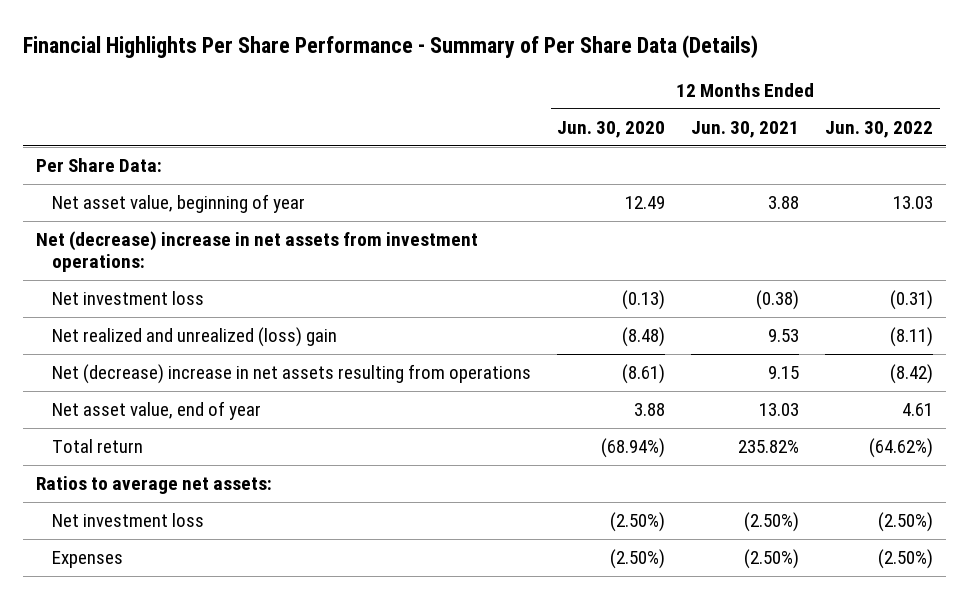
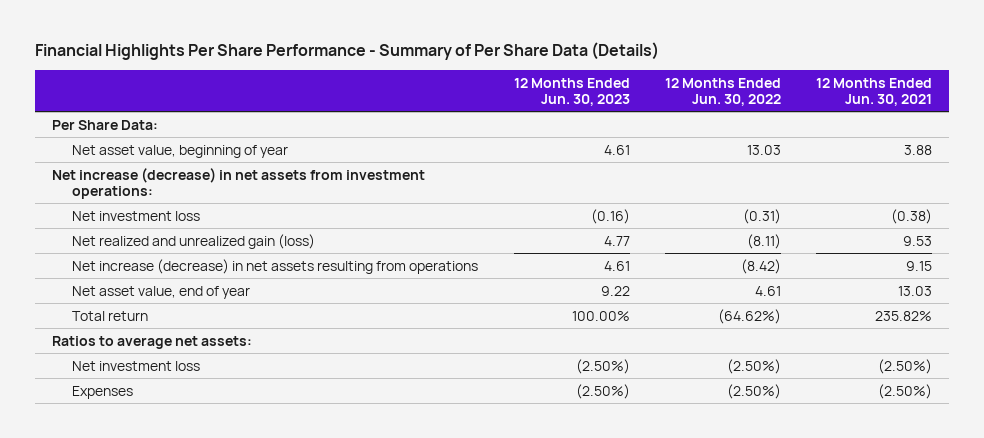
[557,121,666,139] Jun. 30, 2020 -> none
none -> [513,77,630,106] 12 Months Ended Jun. 30, 2023
[36,231,479,273] Net (decrease) increase in net assets from investment operations: -> [52,167,426,199] Net increase (decrease) in net assets from investment operations:
[52,327,338,348] Net realized and unrealized (loss) gain -> [72,233,316,249] Net realized and unrealized gain (loss)
[52,364,532,385] Net (decrease) increase in net assets resulting from operations -> [72,258,479,274] Net increase (decrease) in net assets resulting from operations

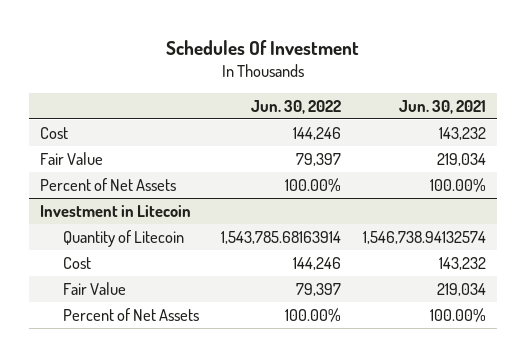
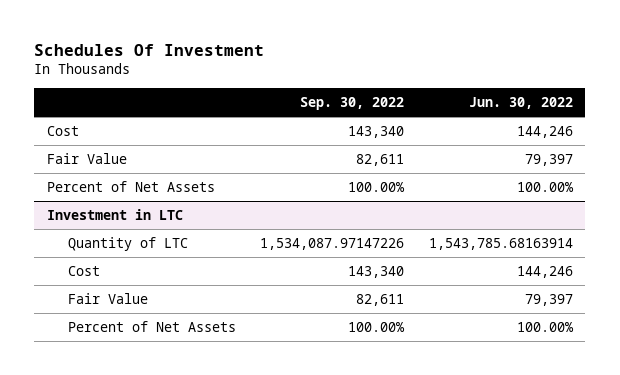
[399,100,487,115] Jun. 30, 2021 -> none
none -> [300,97,405,111] Sep. 30, 2022
[39,204,191,217] Investment in Litecoin -> [46,209,183,221] Investment in LTC
[62,229,184,247] Quantity of Litecoin -> [67,237,188,252] Quantity of LTC

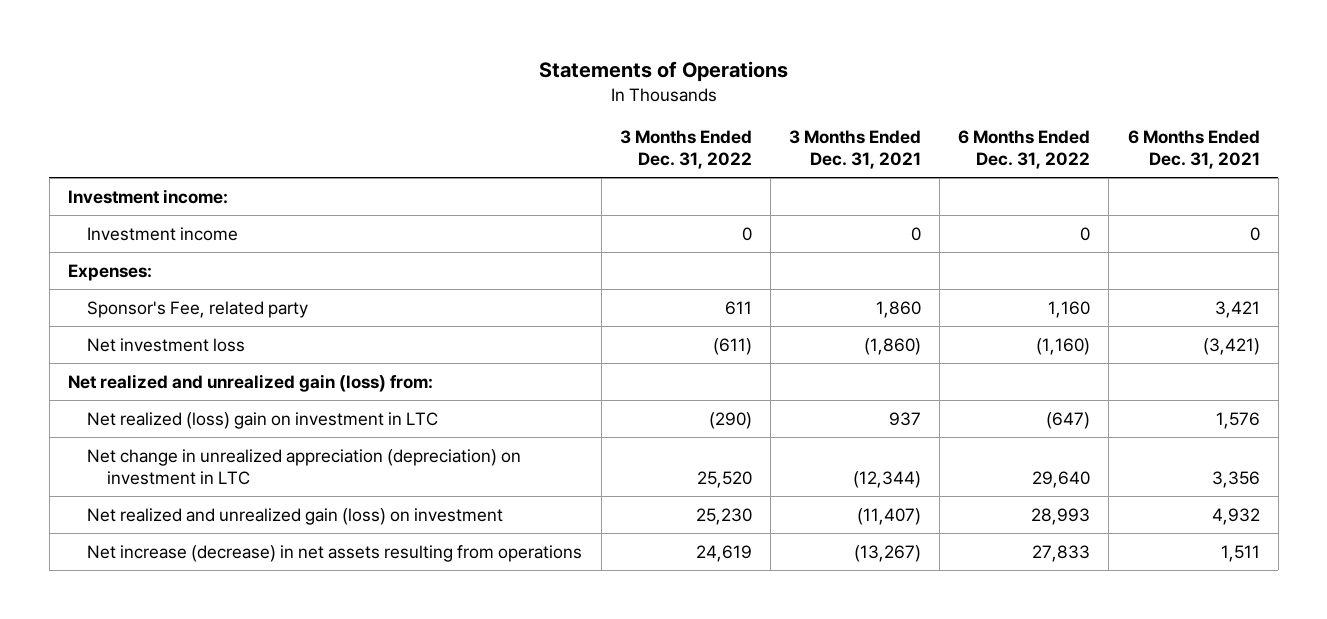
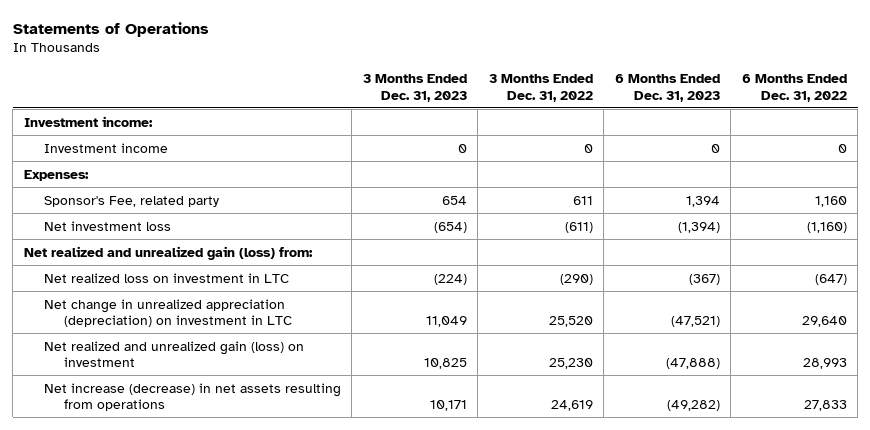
[788,129,921,170] 3 Months Ended Dec. 31, 2021 -> none
[1127,129,1260,170] 6 Months Ended Dec. 31, 2021 -> none
none -> [362,74,467,102] 3 Months Ended Dec. 31, 2023
none -> [614,74,720,102] 6 Months Ended Dec. 31, 2023
[87,411,439,429] Net realized (loss) gain on investment in LTC -> [44,272,290,283] Net realized loss on investment in LTC

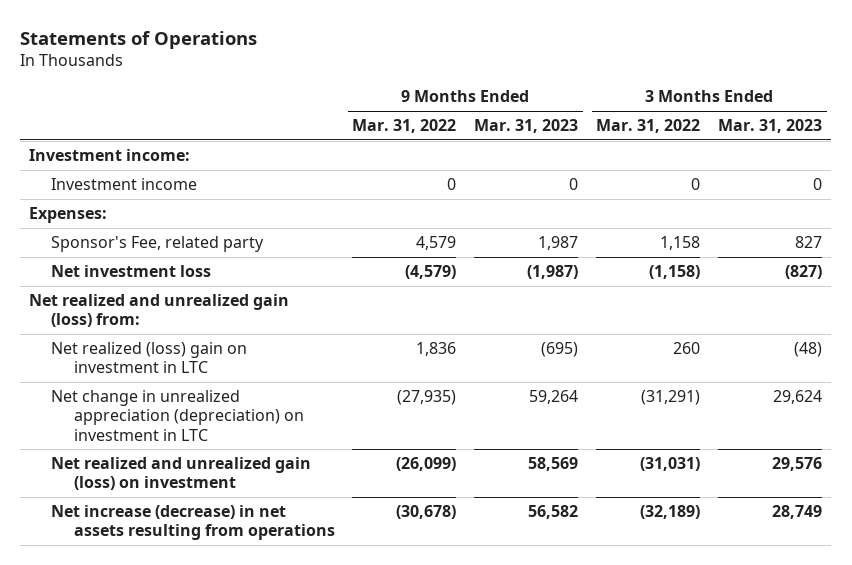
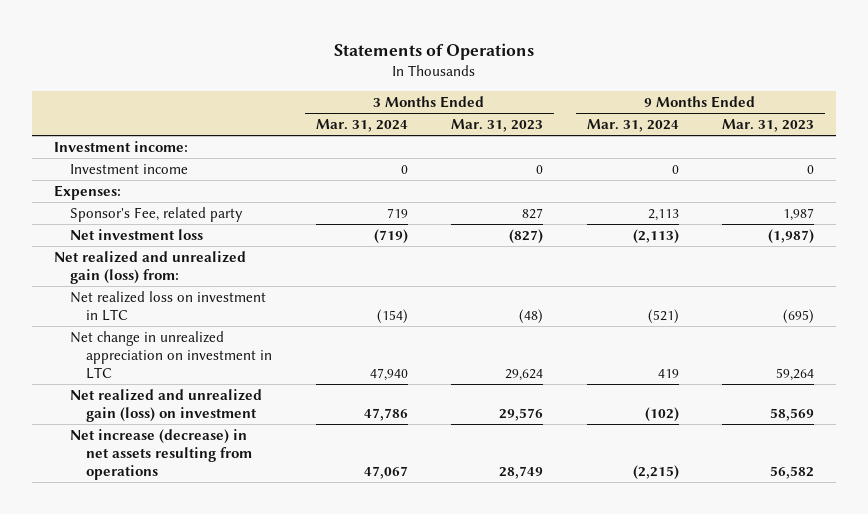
[352,119,457,134] Mar. 31, 2022 -> none
[596,119,701,134] Mar. 31, 2022 -> none
none -> [315,119,408,133] Mar. 31, 2024
none -> [586,119,679,133] Mar. 31, 2024
[51,342,248,374] Net realized (loss) gain on investment in LTC -> [70,290,267,321] Net realized loss on investment in LTC
[51,390,304,441] Net change in unrealized appreciation (depreciation) on investment in LTC -> [70,330,273,379] Net change in unrealized appreciation on investment in LTC

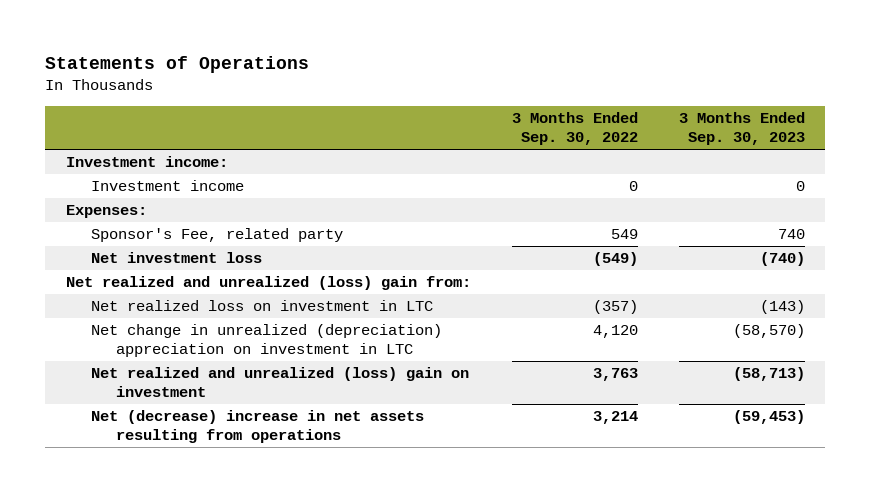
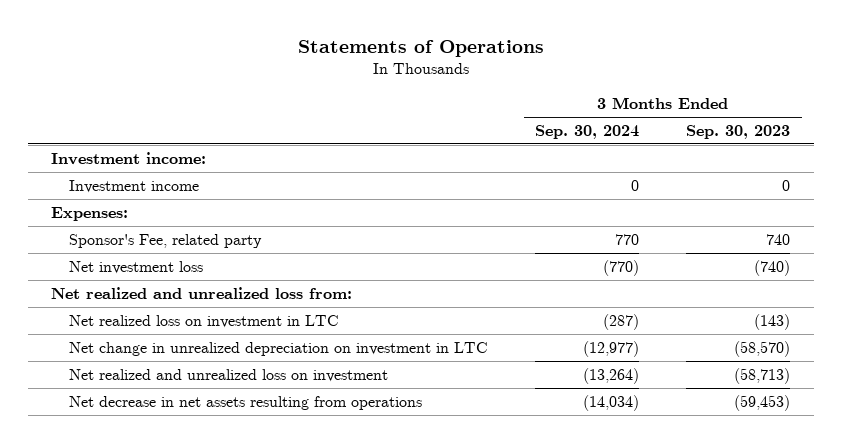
[511,112,638,146] 3 Months Ended Sep. 30, 2022 -> none
none -> [535,124,640,139] Sep. 30, 2024
[65,276,471,291] Net realized and unrealized (loss) gain from: -> [51,286,353,299] Net realized and unrealized loss from:
[90,324,442,358] Net change in unrealized (depreciation) appreciation on investment in LTC -> [69,341,489,356] Net change in unrealized depreciation on investment in LTC
[90,367,469,398] Net realized and unrealized (loss) gain on investment -> [69,368,389,382] Net realized and unrealized loss on investment
[90,410,424,444] Net (decrease) increase in net assets resulting from operations -> [69,395,423,410] Net decrease in net assets resulting from operations

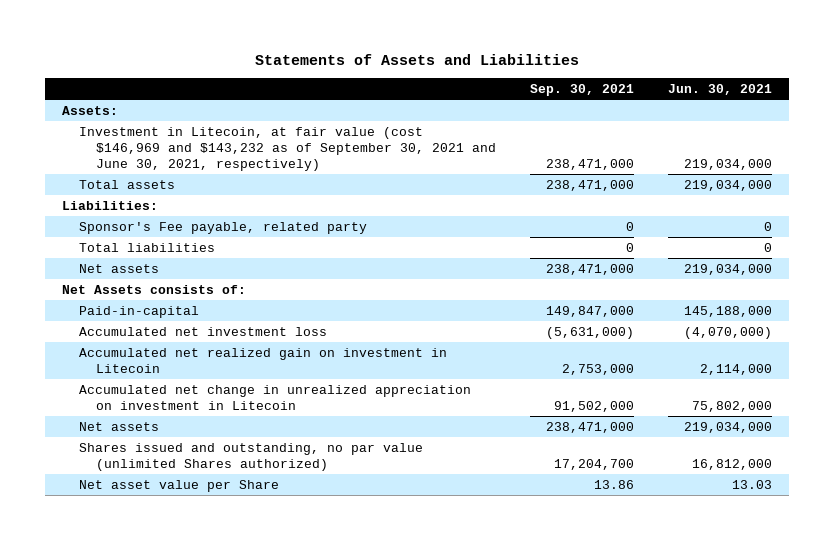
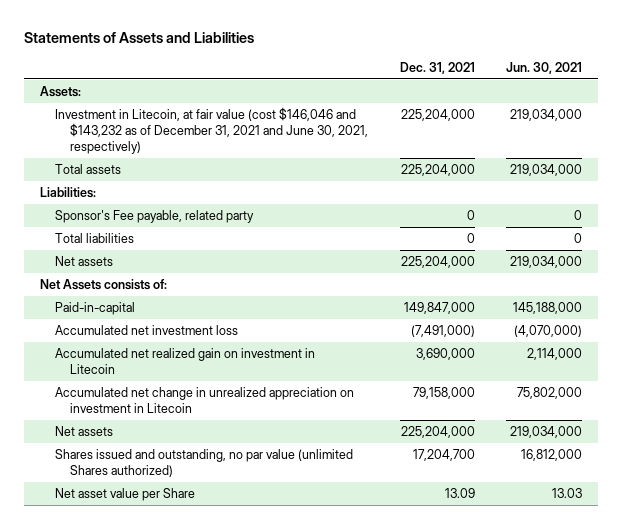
[530,84,635,97] Sep. 30, 2021 -> none
none -> [399,61,475,74] Dec. 31, 2021
[79,126,497,171] Investment in Litecoin, at fair value (cost $146,969 and $143,232 as of September 30, 2021 and June 30, 2021, respectively) -> [54,106,369,154] Investment in Litecoin, at fair value (cost $146,046 and $143,232 as of December 31, 2021 and June 30, 2021, respectively)

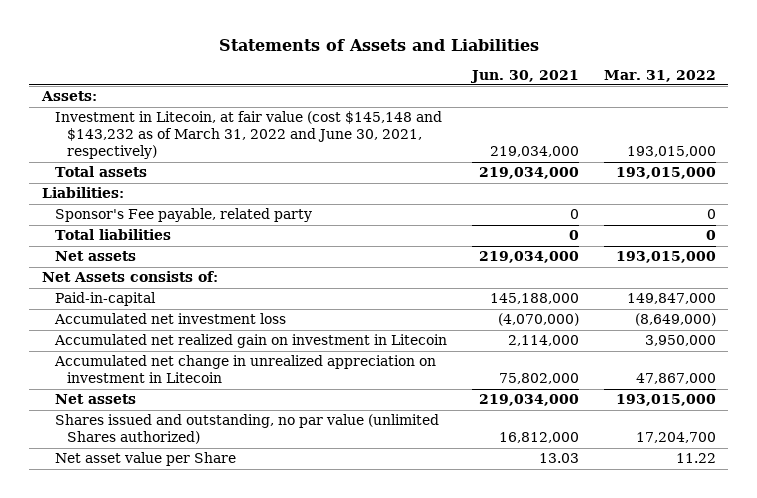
[399,61,475,74] Dec. 31, 2021 -> none
none -> [603,69,716,82] Mar. 31, 2022
[54,106,369,154] Investment in Litecoin, at fair value (cost $146,046 and $143,232 as of December 31, 2021 and June 30, 2021, respectively) -> [54,111,442,160] Investment in Litecoin, at fair value (cost $145,148 and $143,232 as of March 31, 2022 and June 30, 2021, respectively)

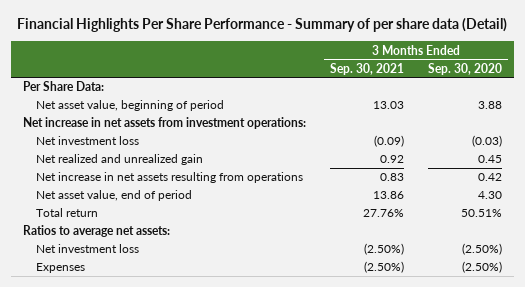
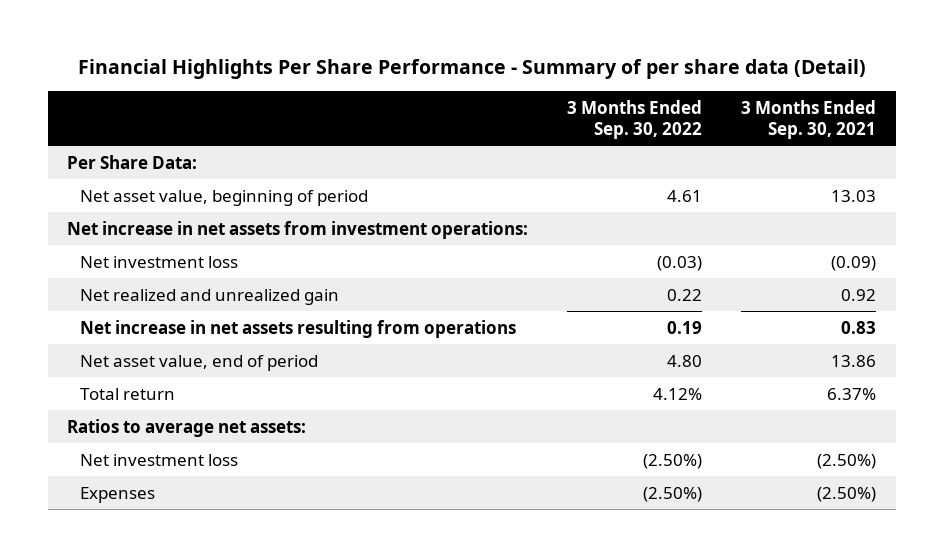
[427,62,502,75] Sep. 30, 2020 -> none
none -> [567,99,703,139] 3 Months Ended Sep. 30, 2022
[362,209,404,218] 27.76% -> [827,387,877,400] 6.37%

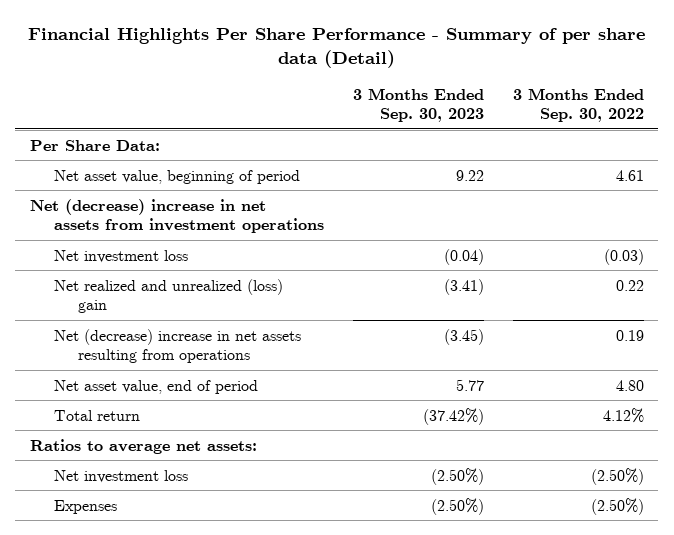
[741,99,877,139] 3 Months Ended Sep. 30, 2021 -> none
none -> [352,87,484,123] 3 Months Ended Sep. 30, 2023
[67,220,529,239] Net increase in net assets from investment operations: -> [29,198,325,233] Net (decrease) increase in net assets from investment operations
[79,288,339,305] Net realized and unrealized gain -> [54,278,284,313] Net realized and unrealized (loss) gain
[79,319,516,338] Net increase in net assets resulting from operations -> [54,328,302,363] Net (decrease) increase in net assets resulting from operations

